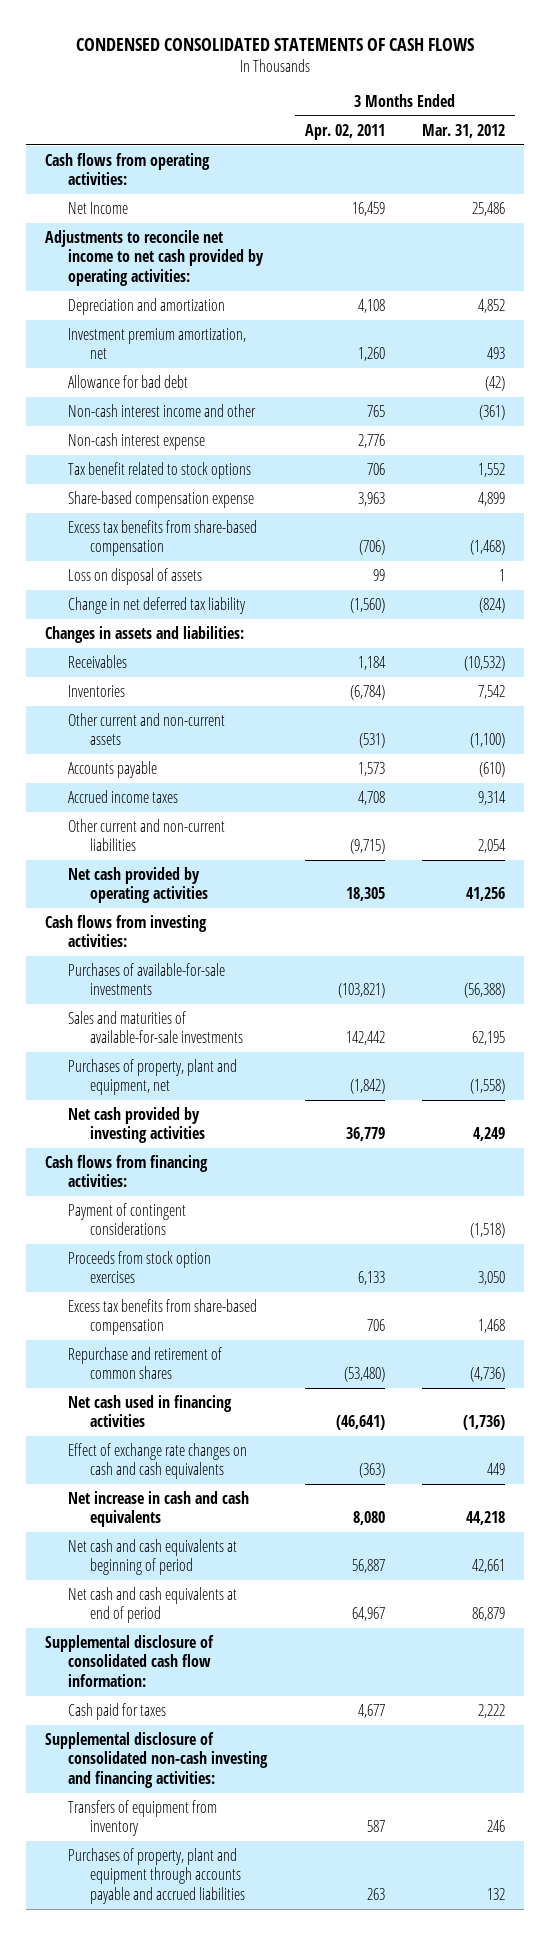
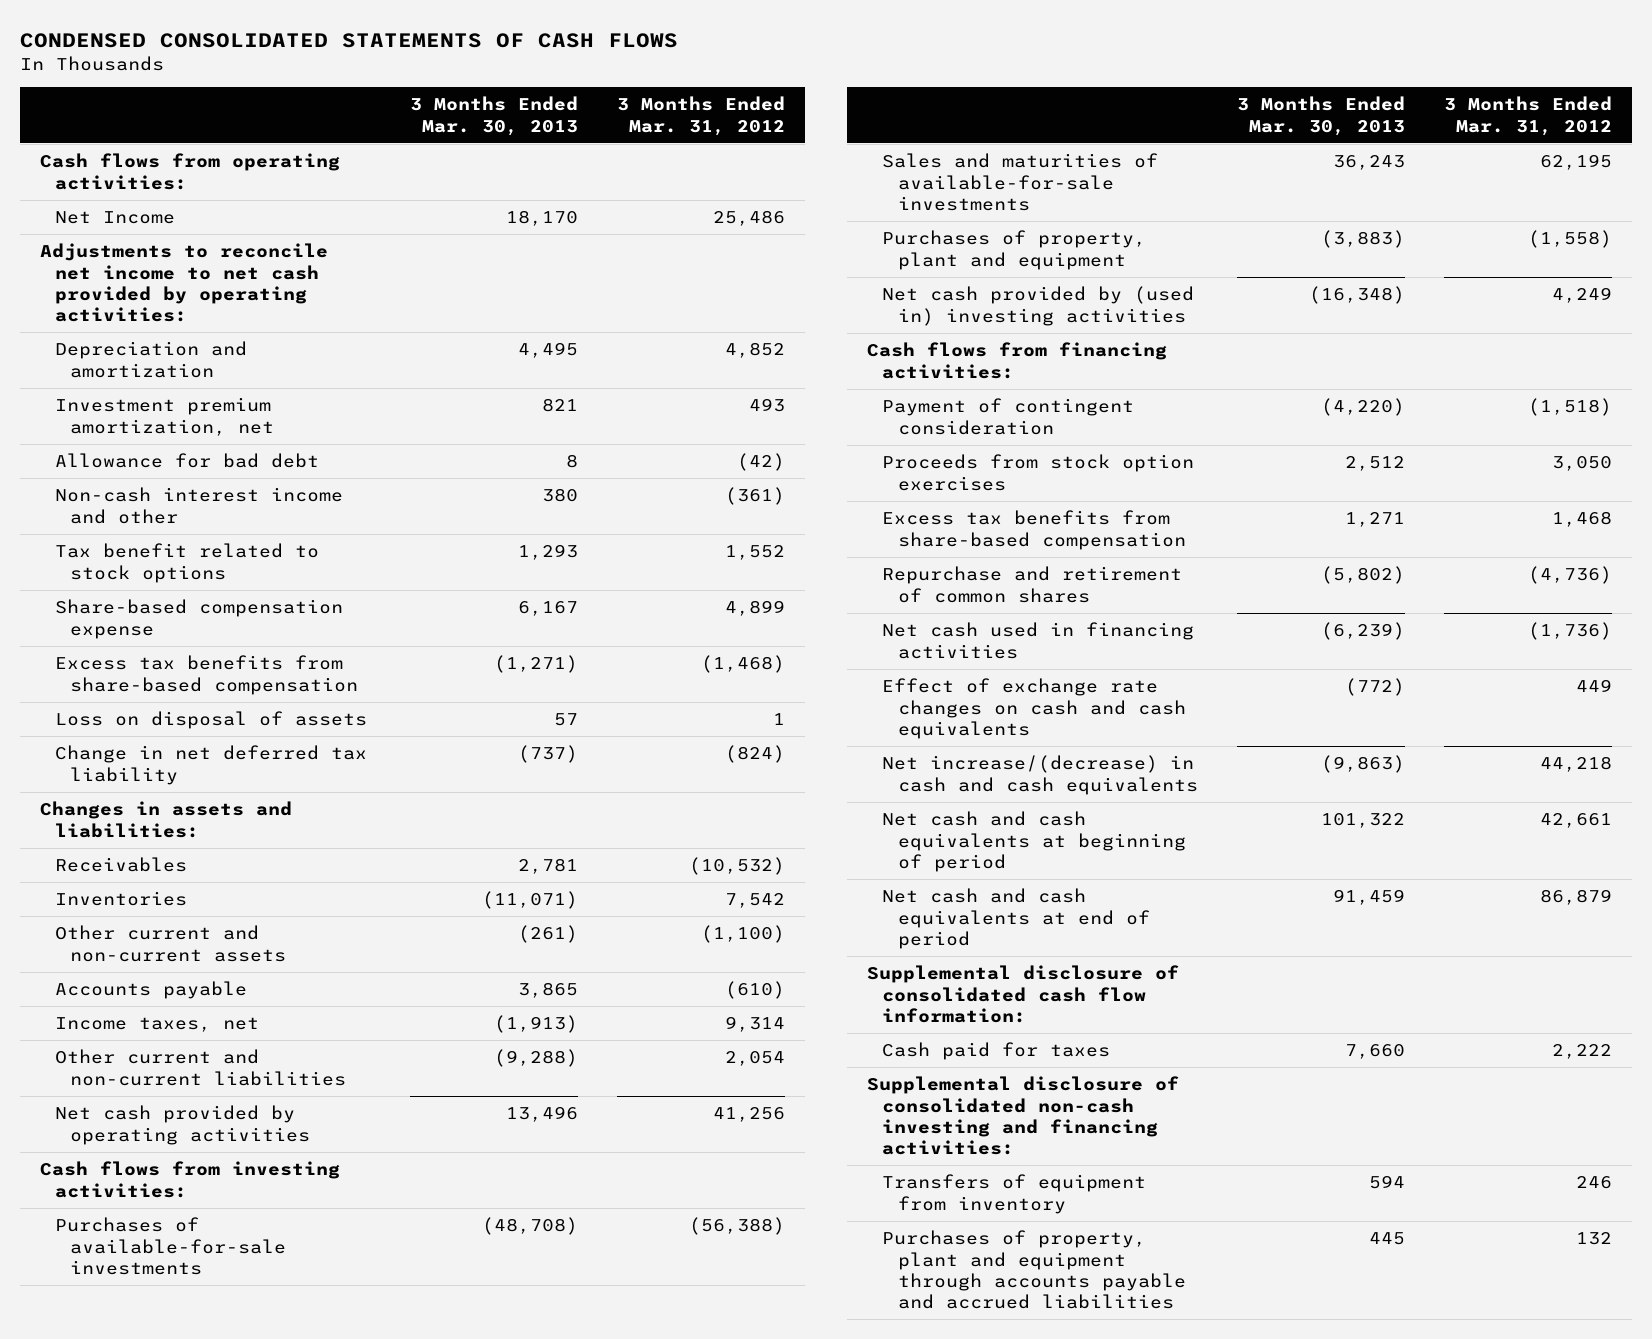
[304,123,385,140] Apr. 02, 2011 -> none
none -> [409,96,578,136] 3 Months Ended Mar. 30, 2013
[67,432,205,450] Non-cash interest expense -> none
[67,789,178,803] Accrued income taxes -> [55,1017,260,1033] Income taxes, net
[67,1058,237,1096] Purchases of property, plant and equipment, net -> [882,230,1147,270] Purchases of property, plant and equipment
[67,1106,206,1144] Net cash provided by investing activities -> [882,286,1195,326] Net cash provided by (used in) investing activities
[67,1202,186,1236] Payment of contingent considerations -> [882,398,1135,435] Payment of contingent consideration
[67,1490,249,1528] Net increase in cash and cash equivalents -> [882,755,1198,795] Net increase/(decrease) in cash and cash equivalents

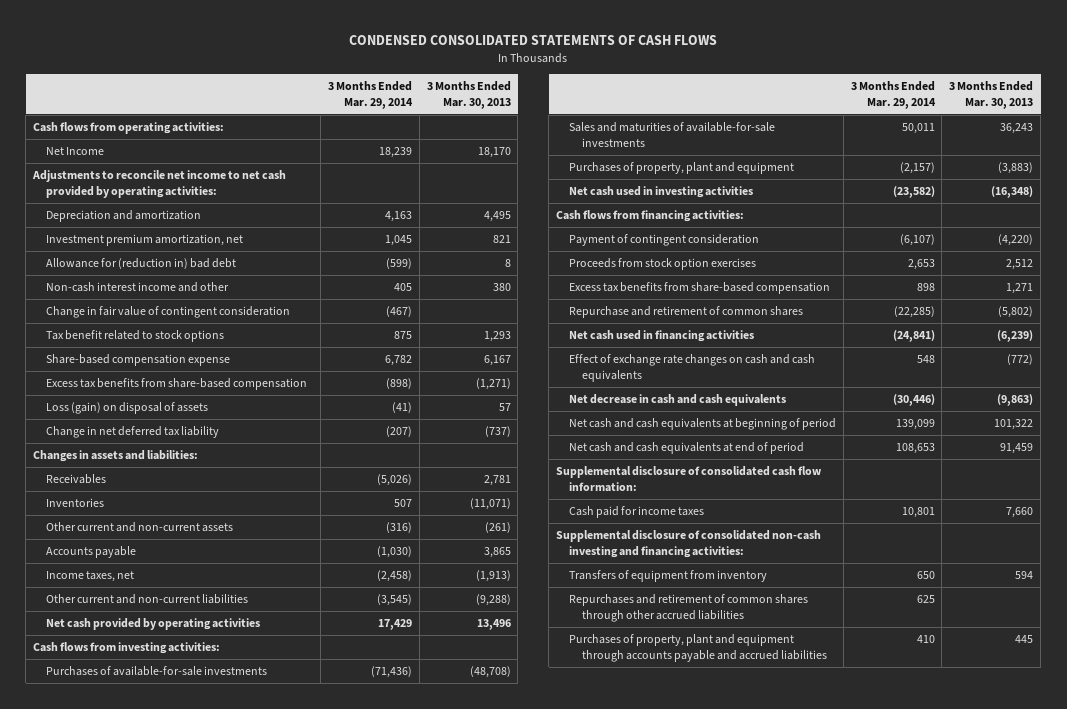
[616,96,785,136] 3 Months Ended Mar. 31, 2012 -> none
none -> [328,80,414,109] 3 Months Ended Mar. 29, 2014
[55,453,320,469] Allowance for bad debt -> [46,258,237,270] Allowance for (reduction in) bad debt
none -> [46,306,291,319] Change in fair value of contingent consideration
[55,711,368,730] Loss on disposal of assets -> [46,402,209,415] Loss (gain) on disposal of assets
[882,286,1195,326] Net cash provided by (used in) investing activities -> [569,186,754,199] Net cash used in investing activities
[882,755,1198,795] Net increase/(decrease) in cash and cash equivalents -> [569,394,787,407] Net decrease in cash and cash equivalents
[882,1042,1111,1061] Cash paid for taxes -> [569,506,705,519] Cash paid for income taxes
none -> [569,594,809,623] Repurchases and retirement of common shares through other accrued liabilities

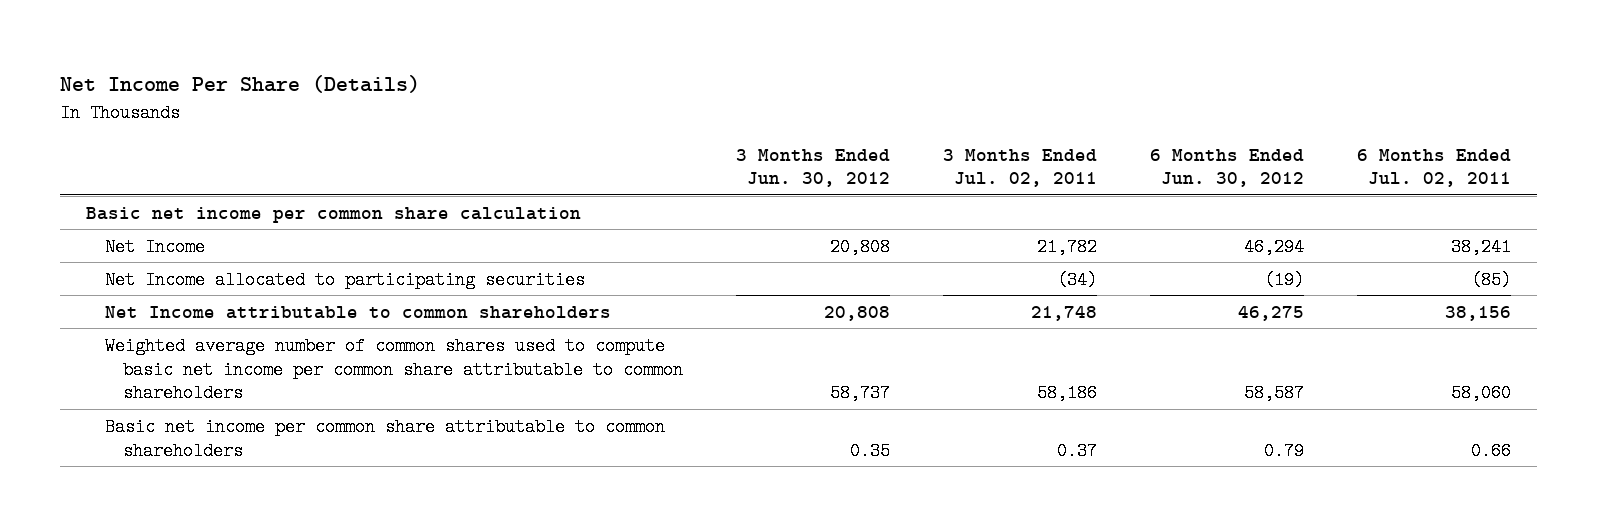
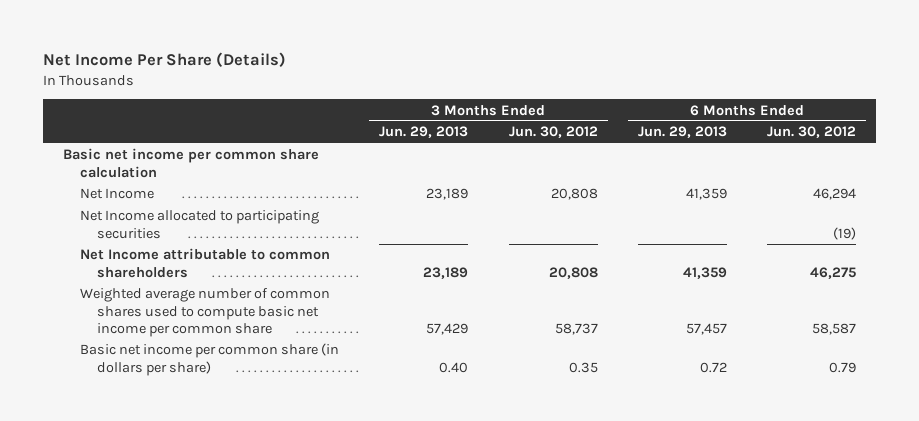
[942,148,1097,188] 3 Months Ended Jul. 02, 2011 -> none
[1356,148,1511,188] 6 Months Ended Jul. 02, 2011 -> none
none -> [379,126,469,139] Jun. 29, 2013
none -> [637,126,727,139] Jun. 29, 2013
[104,336,683,403] Weighted average number of common shares used to compute basic net income per common share attributable to common shareholders -> [79,288,330,337] Weighted average number of common shares used to compute basic net income per common share
[104,417,665,460] Basic net income per common share attributable to common shareholders -> [79,343,339,376] Basic net income per common share (in dollars per share)

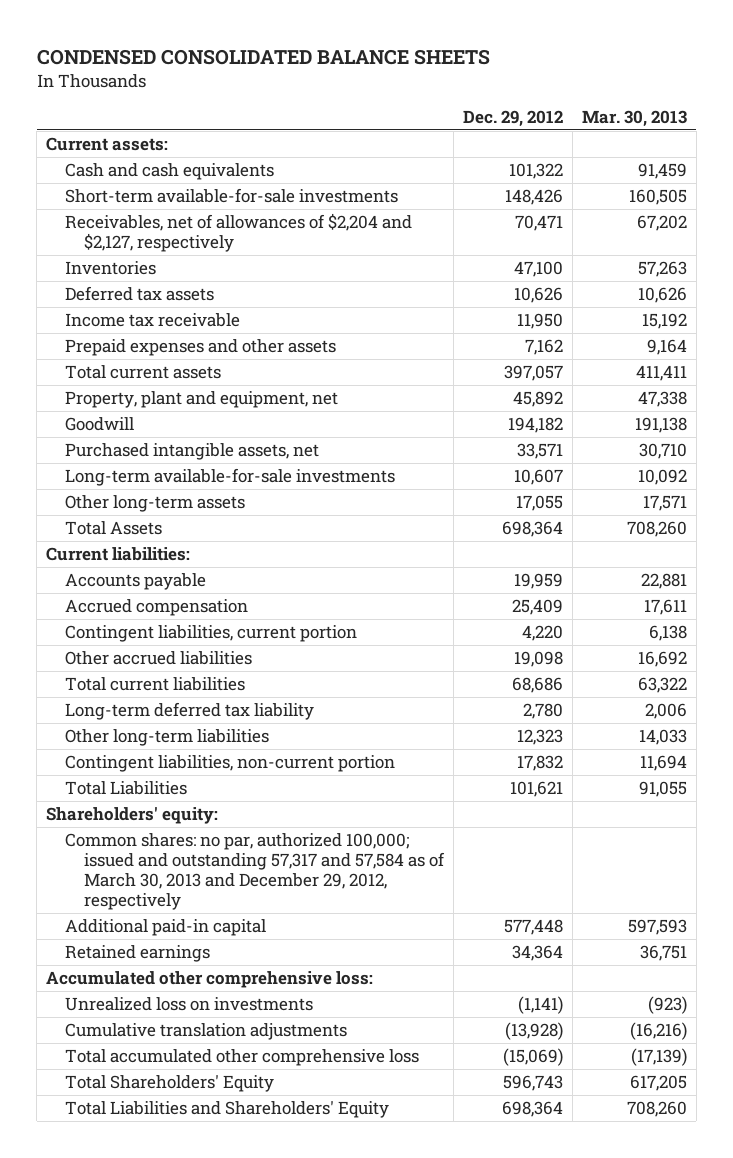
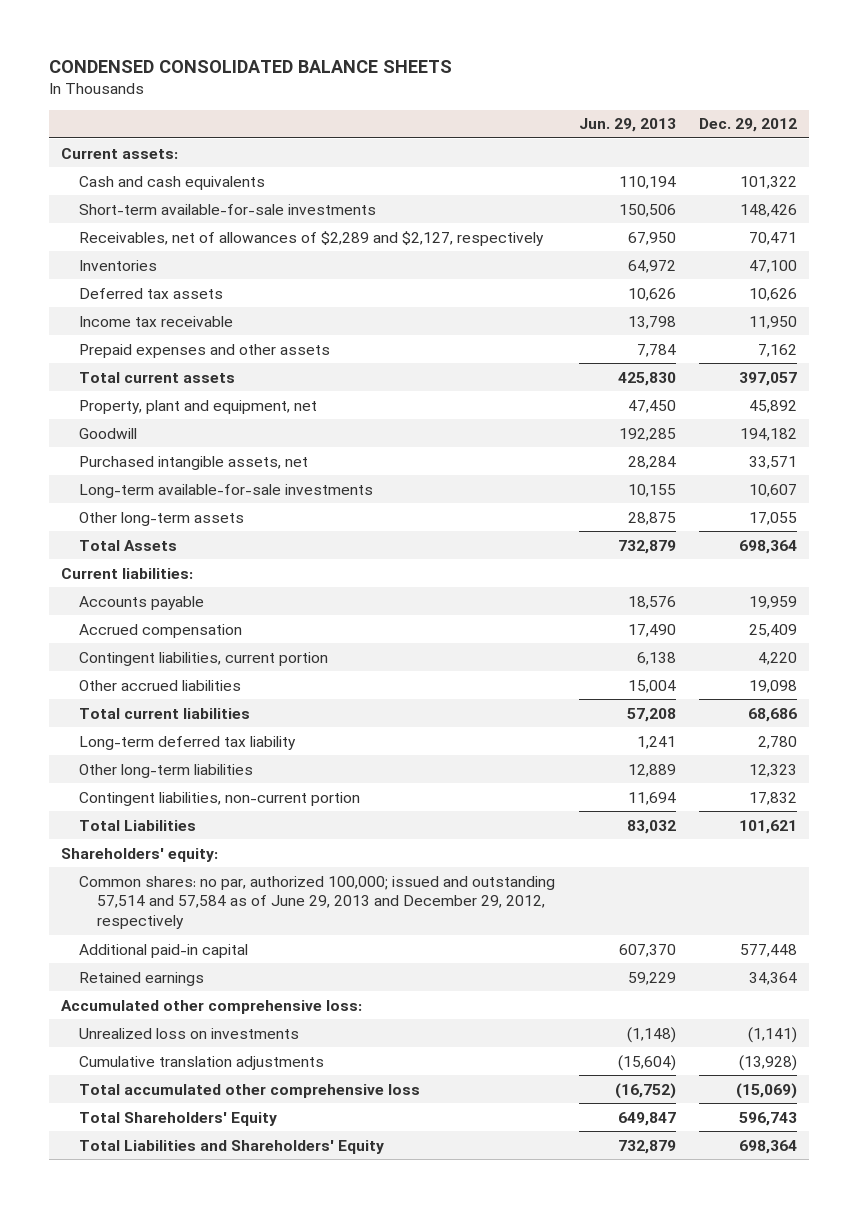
[581,109,687,127] Mar. 30, 2013 -> none
none -> [578,118,676,133] Jun. 29, 2013
[65,213,413,253] Receivables, net of allowances of $2,204 and $2,127, respectively -> [79,230,545,246] Receivables, net of allowances of $2,289 and $2,127, respectively
[65,833,446,911] Common shares: no par, authorized 100,000; issued and outstanding 57,317 and 57,584 as of March 30, 2013 and December 29, 2012, respectively -> [79,875,556,930] Common shares: no par, authorized 100,000; issued and outstanding 57,514 and 57,584 as of June 29, 2013 and December 29, 2012, respectively

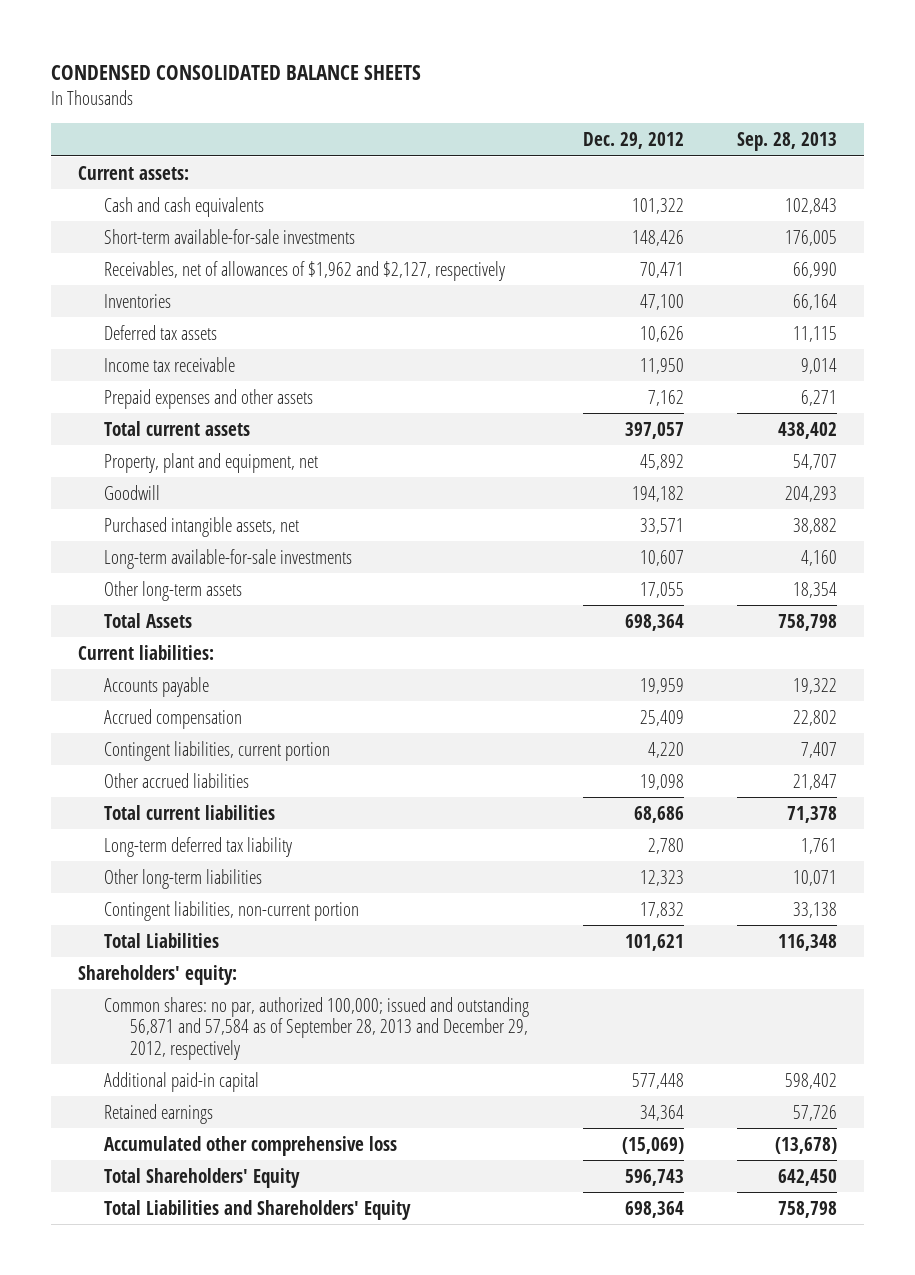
[578,118,676,133] Jun. 29, 2013 -> none
none -> [737,132,838,152] Sep. 28, 2013
[79,230,545,246] Receivables, net of allowances of $2,289 and $2,127, respectively -> [104,260,506,281] Receivables, net of allowances of $1,962 and $2,127, respectively
[79,875,556,930] Common shares: no par, authorized 100,000; issued and outstanding 57,514 and 57,584 as of June 29, 2013 and December 29, 2012, respectively -> [104,996,530,1060] Common shares: no par, authorized 100,000; issued and outstanding 56,871 and 57,584 as of September 28, 2013 and December 29, 2012, respectively
[60,999,362,1014] Accumulated other comprehensive loss: -> none
[79,1027,300,1039] Unrealized loss on investments -> none
[79,1055,325,1070] Cumulative translation adjustments -> none
[79,1083,421,1098] Total accumulated other comprehensive loss -> [104,1135,398,1156] Accumulated other comprehensive loss

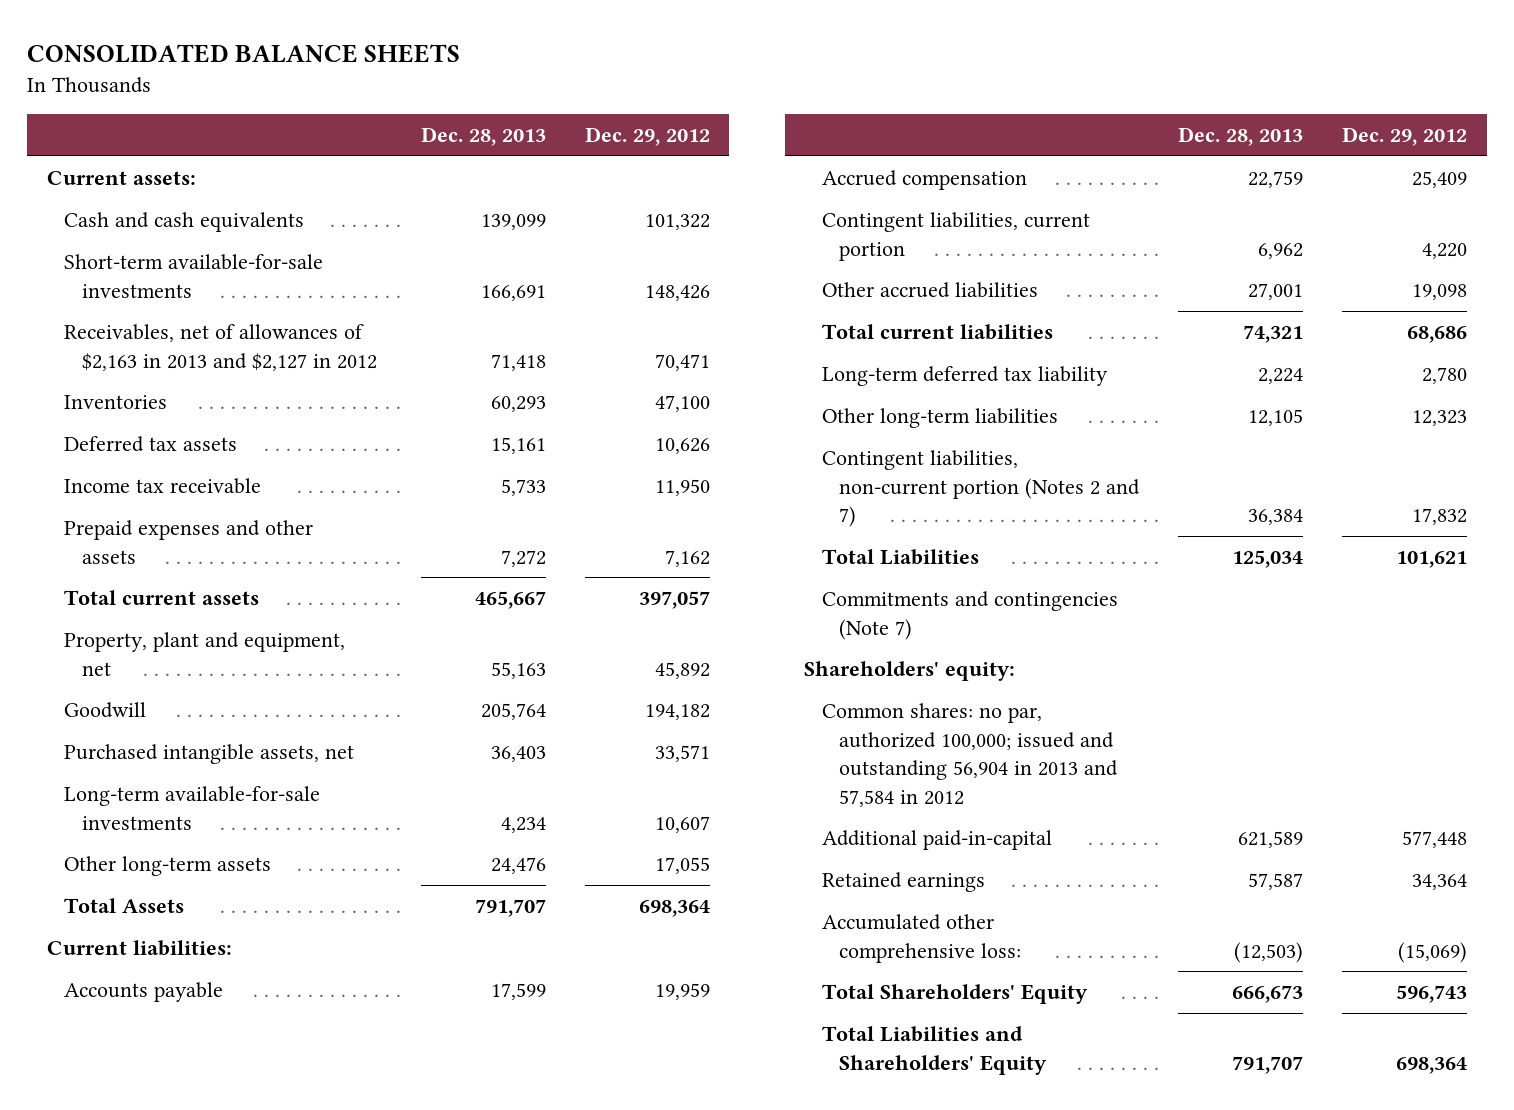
[51,65,422,81] CONDENSED CONSOLIDATED BALANCE SHEETS -> [27,43,461,63] CONSOLIDATED BALANCE SHEETS
[737,132,838,152] Sep. 28, 2013 -> none
none -> [420,126,546,146] Dec. 28, 2013
[104,260,506,281] Receivables, net of allowances of $1,962 and $2,127, respectively -> [64,324,377,371] Receivables, net of allowances of $2,163 in 2013 and $2,127 in 2012
[104,900,360,921] Contingent liabilities, non-current portion -> [821,450,1141,528] Contingent liabilities, non-current portion (Notes 2 and 7)
none -> [821,591,1118,640] Commitments and contingencies (Note 7)
[104,996,530,1060] Common shares: no par, authorized 100,000; issued and outstanding 56,871 and 57,584 as of September 28, 2013 and December 29, 2012, respectively -> [821,703,1119,807] Common shares: no par, authorized 100,000; issued and outstanding 56,904 in 2013 and 57,584 in 2012
[104,1071,260,1092] Additional paid-in capital -> [821,830,1052,851] Additional paid-in-capital
[104,1135,398,1156] Accumulated other comprehensive loss -> [821,914,1022,963] Accumulated other comprehensive loss:

